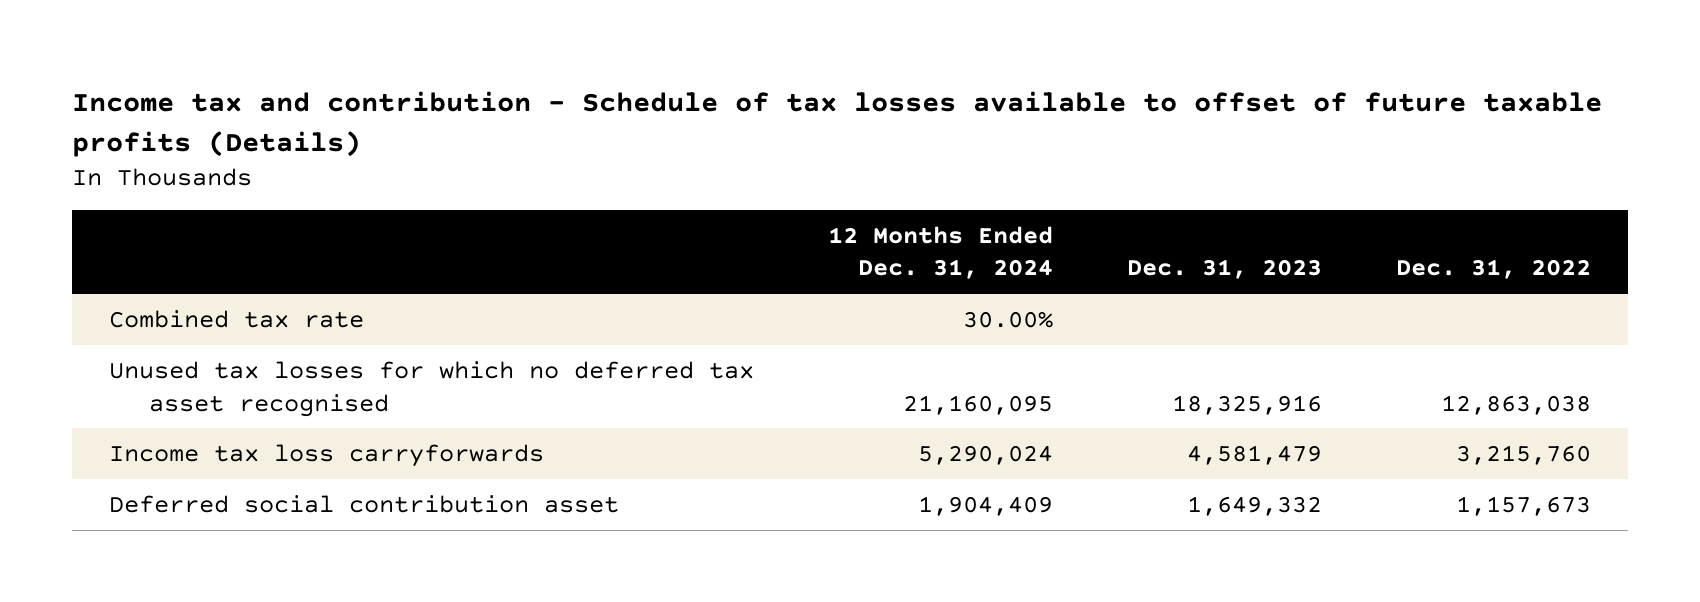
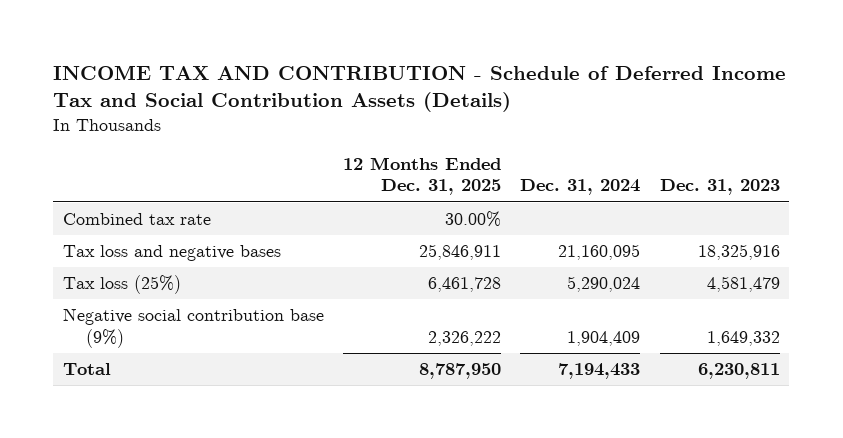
[72,91,1603,157] Income tax and contribution - Schedule of tax losses available to offset of future taxable profits (Details) -> [53,65,787,113] INCOME TAX AND CONTRIBUTION - Schedule of Deferred Income Tax and Social Contribution Assets (Details)
[827,225,1053,280] 12 Months Ended Dec. 31, 2024 -> none
[1395,259,1591,280] Dec. 31, 2022 -> none
none -> [343,156,502,196] 12 Months Ended Dec. 31, 2025
none -> [520,179,641,196] Dec. 31, 2024
[109,360,755,417] Unused tax losses for which no deferred tax asset recognised -> [63,245,282,262] Tax loss and negative bases
[109,443,545,467] Income tax loss carryforwards -> [63,275,182,295] Tax loss (25%)
[109,494,620,513] Deferred social contribution asset -> [63,308,325,348] Negative social contribution base (9%)
none -> [63,363,112,376] Total

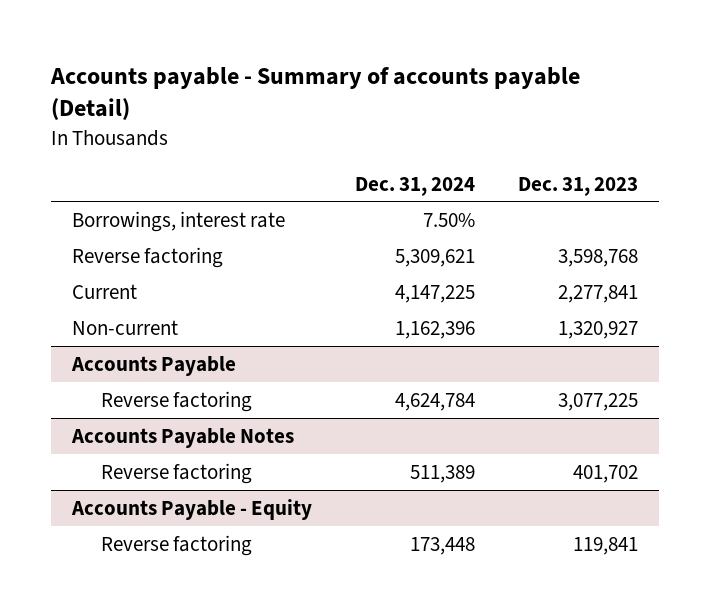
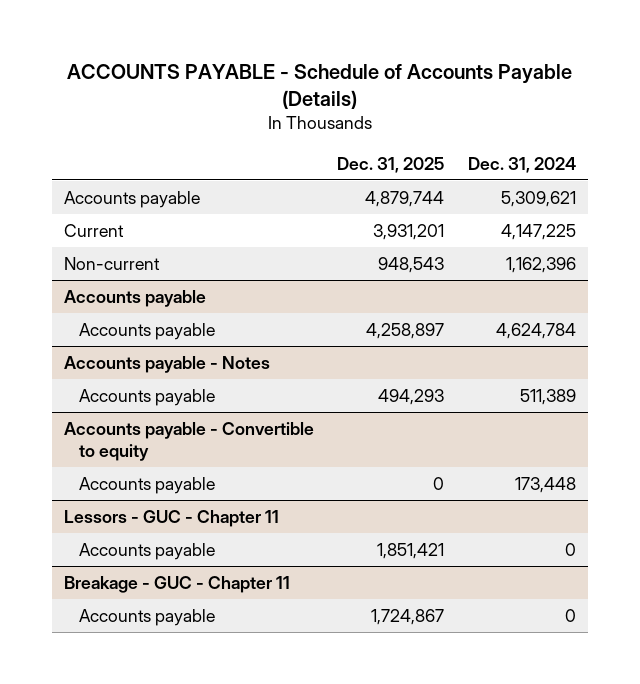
[49,66,580,121] Accounts payable - Summary of accounts payable (Detail) -> [66,63,572,109] ACCOUNTS PAYABLE - Schedule of Accounts Payable (Details)
[517,176,638,196] Dec. 31, 2023 -> none
none -> [337,156,445,173] Dec. 31, 2025
[72,210,286,232] Borrowings, interest rate -> none
[72,246,224,268] Reverse factoring -> [63,190,200,208] Accounts payable
[71,355,237,376] Accounts Payable -> [63,289,206,307] Accounts payable
[100,390,252,412] Reverse factoring -> [79,322,216,340] Accounts payable
[71,427,295,448] Accounts Payable Notes -> [63,355,270,373] Accounts payable - Notes
[100,462,252,484] Reverse factoring -> [79,388,216,406] Accounts payable
[71,498,313,520] Accounts Payable - Equity -> [63,421,314,461] Accounts payable - Convertible to equity
[100,534,252,556] Reverse factoring -> [79,476,216,494] Accounts payable
none -> [63,509,279,527] Lessors - GUC - Chapter 11
none -> [79,542,216,560] Accounts payable
none -> [63,575,290,593] Breakage - GUC - Chapter 11
none -> [79,608,216,626] Accounts payable

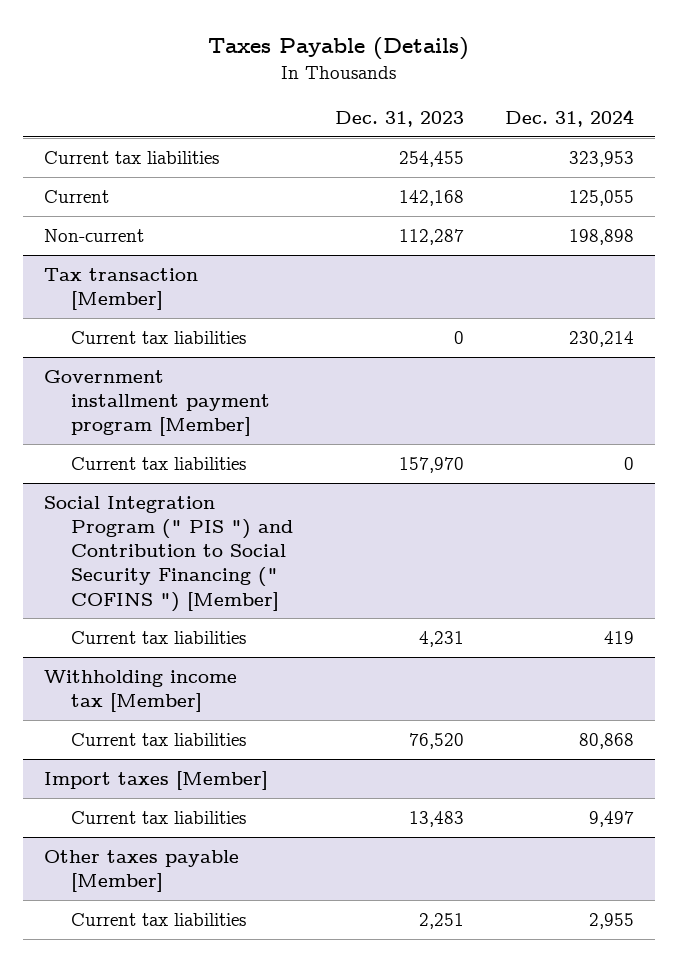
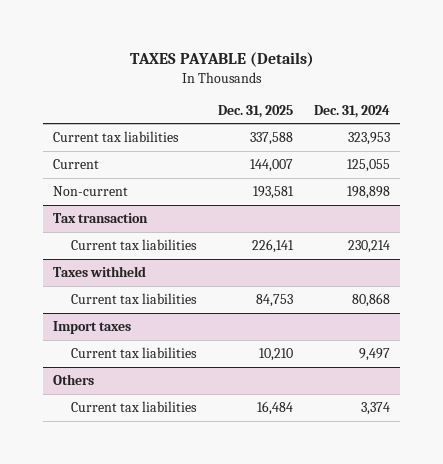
[207,36,469,60] Taxes Payable (Details) -> [129,52,314,68] TAXES PAYABLE (Details)
[334,110,464,127] Dec. 31, 2023 -> none
none -> [217,104,293,118] Dec. 31, 2025
[43,268,198,311] Tax transaction [Member] -> [53,212,149,223] Tax transaction
[43,370,271,437] Government installment payment program [Member] -> none
[71,457,247,471] Current tax liabilities -> none
[43,496,294,612] Social Integration Program (" PIS ") and Contribution to Social Security Financing (" COFINS ") [Member] -> none
[71,631,247,645] Current tax liabilities -> none
[43,670,237,713] Withholding income tax [Member] -> [53,265,147,277] Taxes withheld
[43,771,268,791] Import taxes [Member] -> [53,320,132,334] Import taxes
[43,850,239,893] Other taxes payable [Member] -> [53,373,95,385] Others
[589,913,635,930] 2,955 -> [360,401,390,415] 3,374

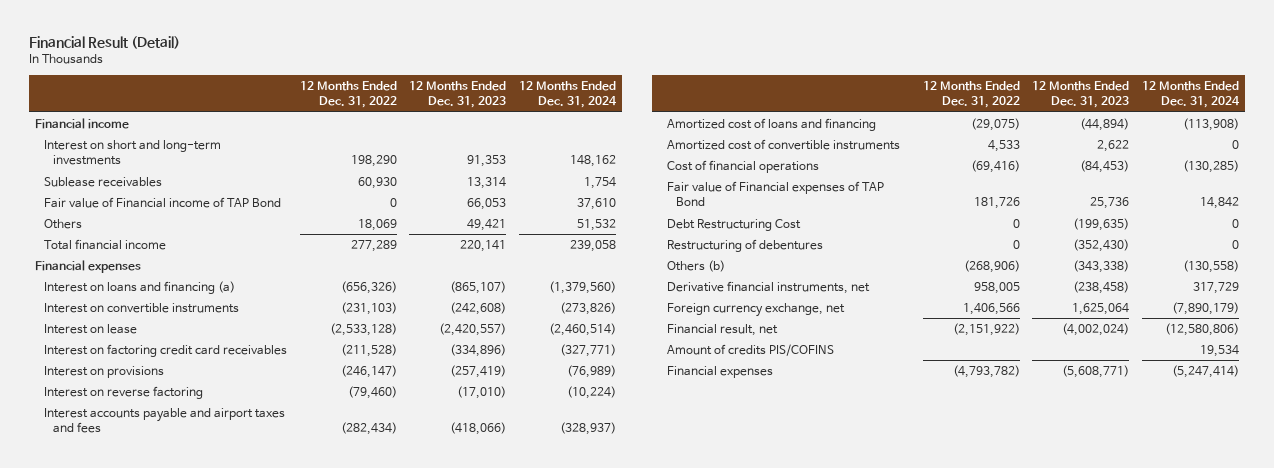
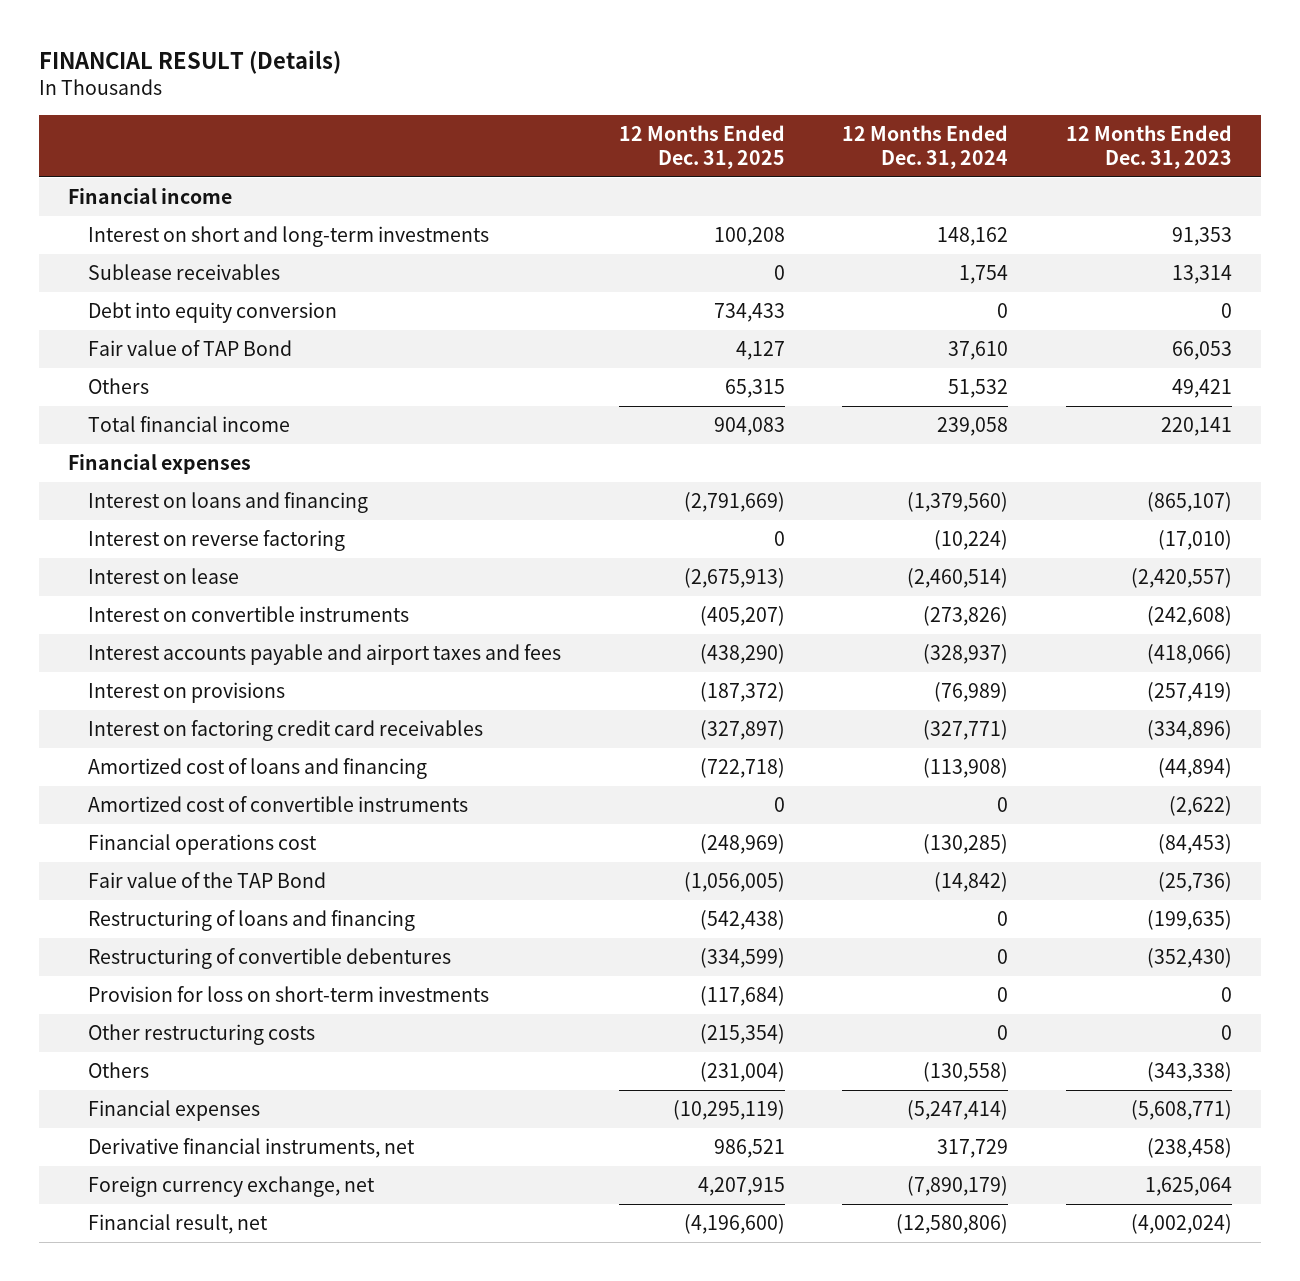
[28,36,180,50] Financial Result (Detail) -> [39,50,342,75] FINANCIAL RESULT (Details)
[299,81,397,109] 12 Months Ended Dec. 31, 2022 -> none
none -> [618,124,785,169] 12 Months Ended Dec. 31, 2025
none -> [88,302,338,324] Debt into equity conversion
[44,196,282,208] Fair value of Financial income of TAP Bond -> [88,340,293,357] Fair value of TAP Bond
[44,280,236,294] Interest on loans and financing (a) -> [88,492,369,514] Interest on loans and financing
[44,323,138,334] Interest on lease -> [88,568,240,585] Interest on lease
[44,302,240,313] Interest on convertible instruments -> [88,606,410,623] Interest on convertible instruments
[44,365,165,378] Interest on provisions -> [88,682,286,704] Interest on provisions
[44,343,288,357] Interest on factoring credit card receivables -> [88,720,484,742] Interest on factoring credit card receivables
[1097,139,1130,152] 2,622 -> [1168,796,1232,817] (2,622)
[667,159,820,173] Cost of financial operations -> [88,834,318,856] Financial operations cost
[667,180,885,207] Fair value of Financial expenses of TAP Bond -> [88,872,327,889] Fair value of the TAP Bond
[1090,197,1130,210] 25,736 -> [1157,872,1232,893] (25,736)
[1199,197,1239,210] 14,842 -> [934,872,1009,893] (14,842)
[667,218,802,231] Debt Restructuring Cost -> [88,910,416,932] Restructuring of loans and financing
[667,238,824,252] Restructuring of debentures -> [88,948,452,970] Restructuring of convertible debentures
none -> [88,986,490,1003] Provision for loss on short-term investments
none -> [88,1024,316,1046] Other restructuring costs
[667,259,726,272] Others (b) -> [88,1062,150,1079] Others
[667,365,774,378] Financial expenses -> [88,1100,261,1122] Financial expenses
[667,343,835,356] Amount of credits PIS/COFINS -> none

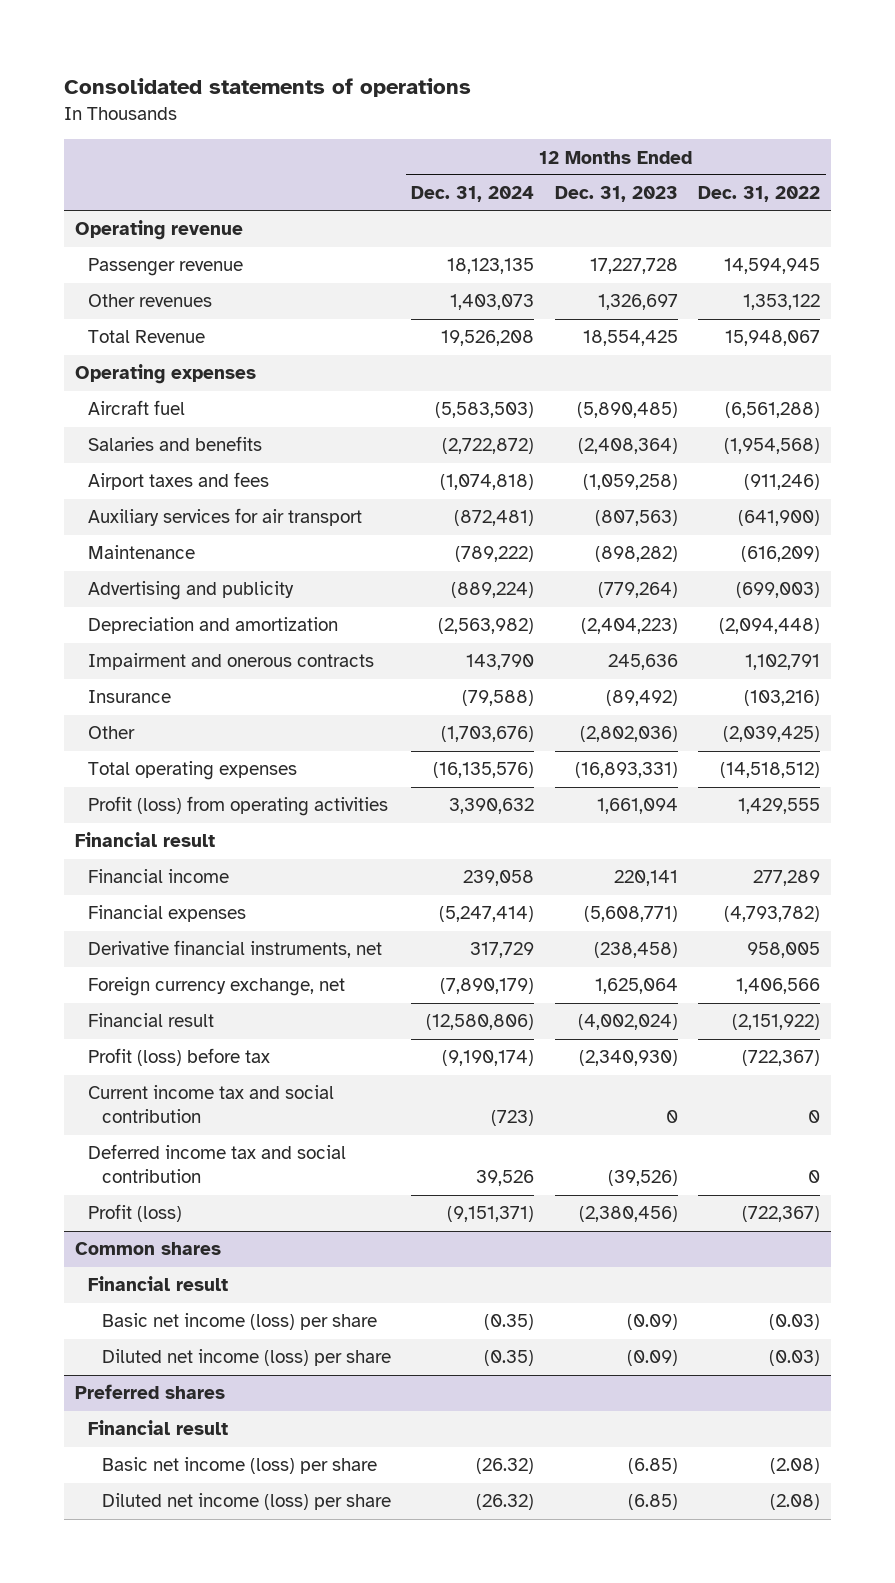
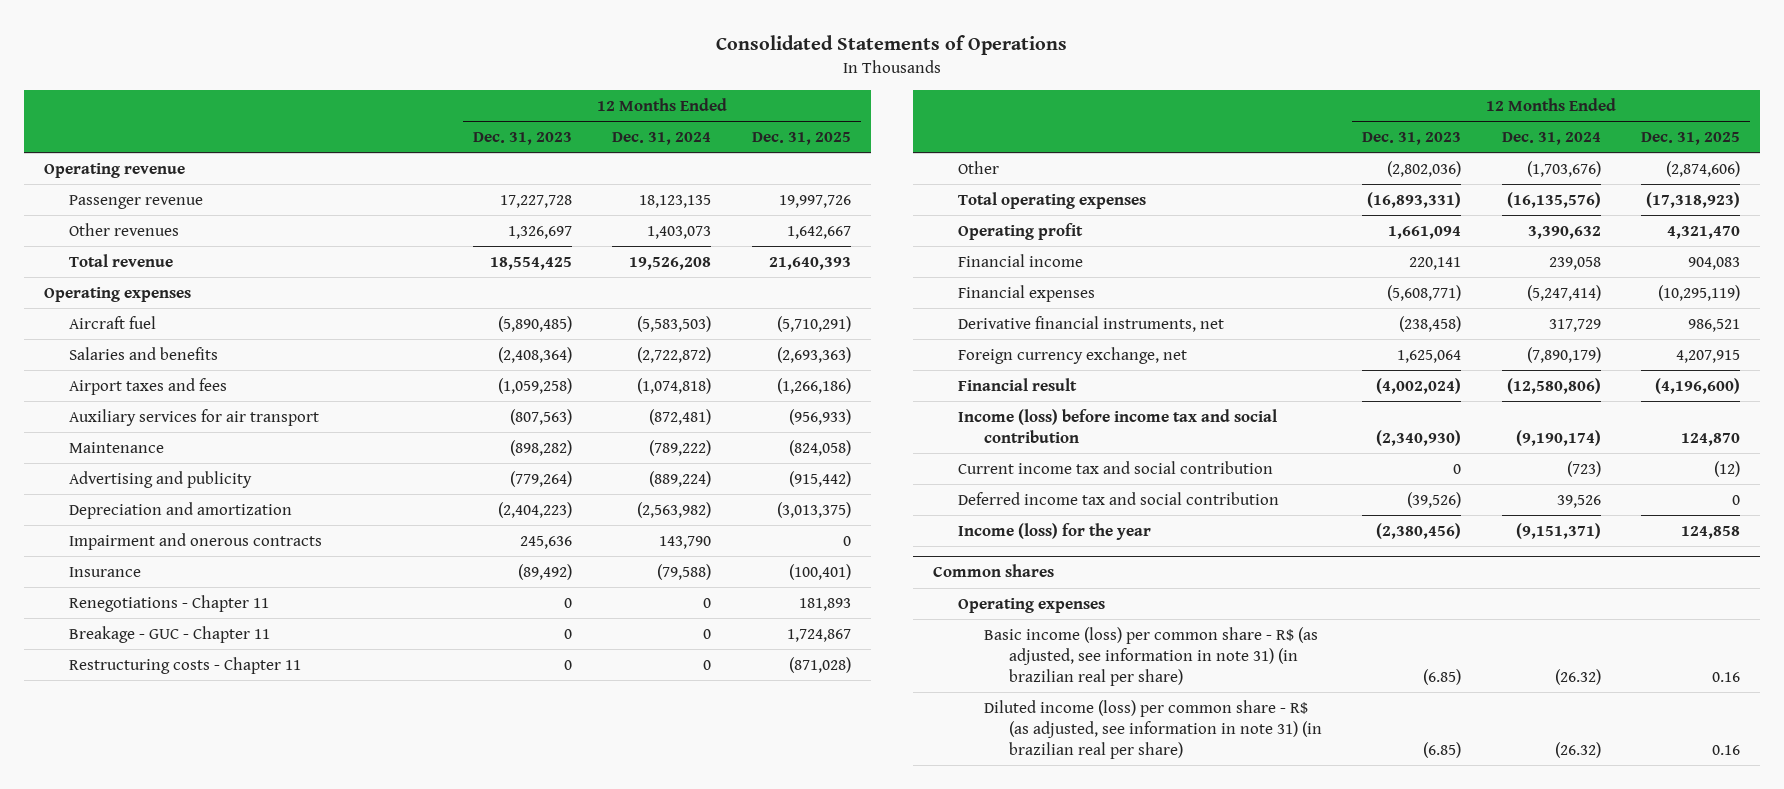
[64,78,472,98] Consolidated statements of operations -> [715,34,1067,55] Consolidated Statements of Operations
[698,186,821,203] Dec. 31, 2022 -> none
none -> [751,132,851,146] Dec. 31, 2025
[88,330,206,344] Total Revenue -> [68,253,173,267] Total revenue
none -> [68,594,269,612] Renegotiations - Chapter 11
none -> [68,625,270,643] Breakage - GUC - Chapter 11
none -> [68,656,301,674] Restructuring costs - Chapter 11
[74,832,215,848] Financial result -> none
[88,796,389,817] Profit (loss) from operating activities -> [958,222,1084,240] Operating profit
[88,1048,271,1067] Profit (loss) before tax -> [958,408,1278,443] Income (loss) before income tax and social contribution
[88,1204,183,1223] Profit (loss) -> [958,522,1152,540] Income (loss) for the year
[88,1276,229,1292] Financial result -> none
[74,1384,225,1400] Preferred shares -> none
[88,1420,229,1436] Financial result -> none
[101,1457,377,1475] Basic net income (loss) per share -> none
[101,1493,391,1511] Diluted net income (loss) per share -> none
none -> [958,597,1106,613] Operating expenses
[101,1313,377,1331] Basic net income (loss) per share -> [983,626,1318,686] Basic income (loss) per common share - R$ (as adjusted, see information in note 31) (in brazilian real per share)
[484,1314,535,1331] (0.35) -> [1554,668,1601,685] (26.32)
[626,1314,678,1331] (0.09) -> [1423,668,1462,685] (6.85)
[101,1349,391,1367] Diluted net income (loss) per share -> [983,699,1322,759] Diluted income (loss) per common share - R$ (as adjusted, see information in note 31) (in brazilian real per share)
[484,1350,535,1367] (0.35) -> [1554,741,1601,758] (26.32)
[626,1350,678,1367] (0.09) -> [1423,741,1462,758] (6.85)

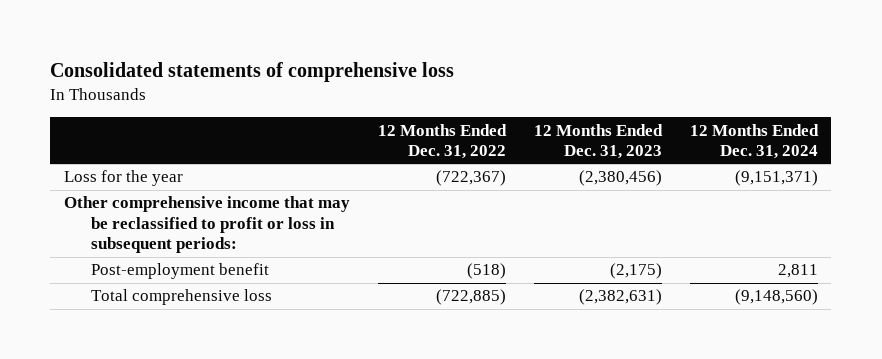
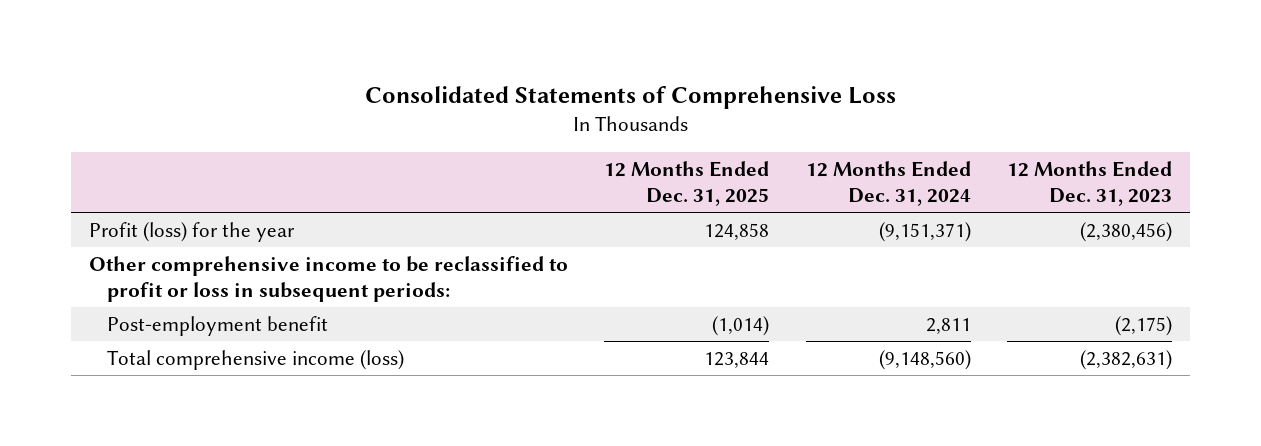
[50,61,455,82] Consolidated statements of comprehensive loss -> [364,86,896,110] Consolidated Statements of Comprehensive Loss
[377,123,507,160] 12 Months Ended Dec. 31, 2022 -> none
none -> [604,160,770,207] 12 Months Ended Dec. 31, 2025
[64,170,184,187] Loss for the year -> [88,221,295,242] Profit (loss) for the year
[64,196,351,254] Other comprehensive income that may be reclassified to profit or loss in subsequent periods: -> [88,255,568,302] Other comprehensive income to be reclassified to profit or loss in subsequent periods:
[91,289,273,306] Total comprehensive loss -> [106,349,404,370] Total comprehensive income (loss)

